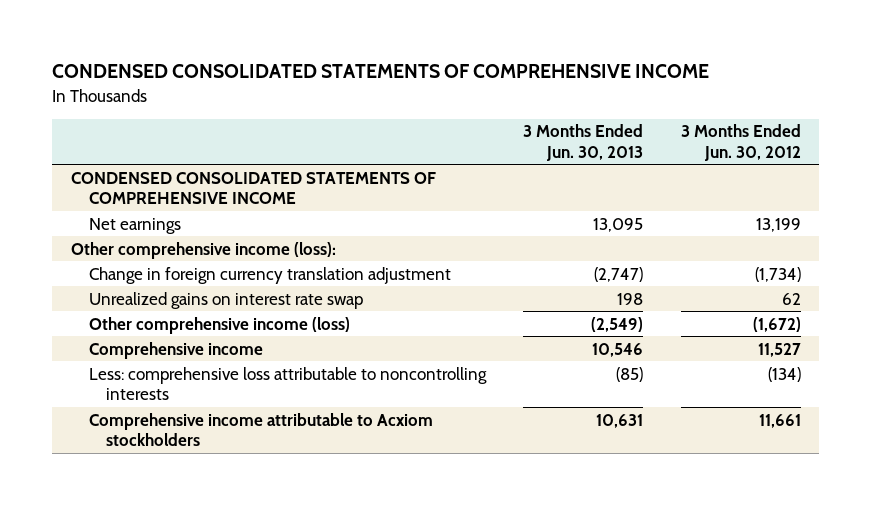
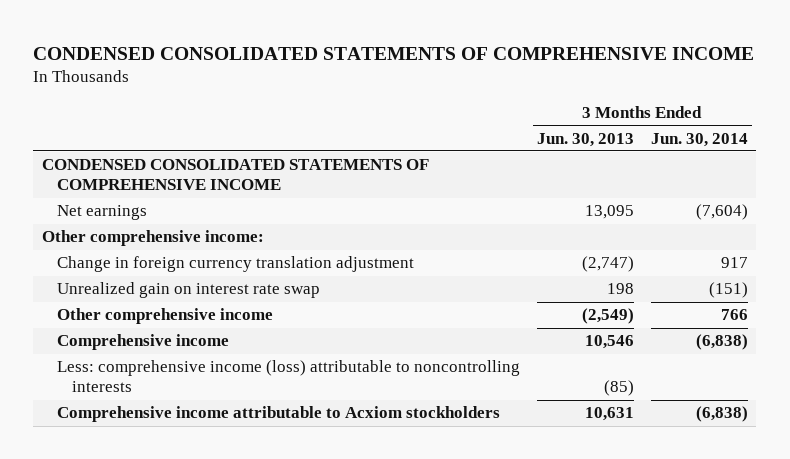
[680,124,801,161] 3 Months Ended Jun. 30, 2012 -> none
none -> [650,132,748,147] Jun. 30, 2014
[70,241,336,259] Other comprehensive income (loss): -> [41,230,264,247] Other comprehensive income:
[88,291,363,309] Unrealized gains on interest rate swap -> [56,282,320,299] Unrealized gain on interest rate swap
[88,316,350,334] Other comprehensive income (loss) -> [56,308,273,325] Other comprehensive income
[88,366,487,401] Less: comprehensive loss attributable to noncontrolling interests -> [56,360,520,393] Less: comprehensive income (loss) attributable to noncontrolling interests

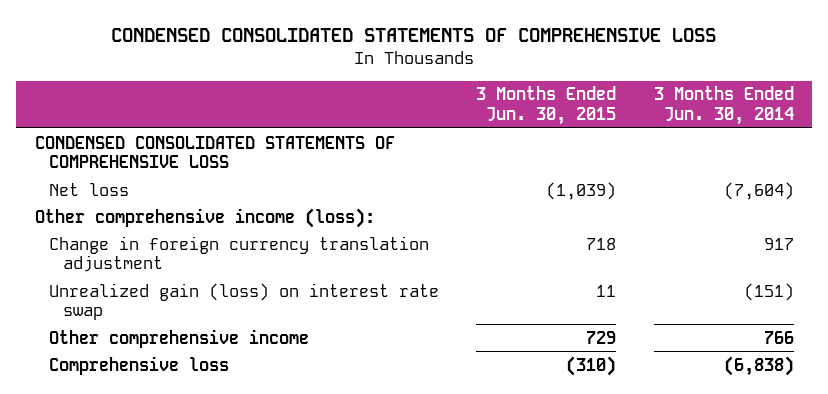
[33,46,755,60] CONDENSED CONSOLIDATED STATEMENTS OF COMPREHENSIVE INCOME -> [111,27,717,42] CONDENSED CONSOLIDATED STATEMENTS OF COMPREHENSIVE LOSS
[536,132,634,147] Jun. 30, 2013 -> none
none -> [476,86,617,125] 3 Months Ended Jun. 30, 2015
[41,159,429,191] CONDENSED CONSOLIDATED STATEMENTS OF COMPREHENSIVE INCOME -> [34,135,395,169] CONDENSED CONSOLIDATED STATEMENTS OF COMPREHENSIVE LOSS
[56,205,147,221] Net earnings -> [48,182,129,196] Net loss
[41,230,264,247] Other comprehensive income: -> [34,207,375,228] Other comprehensive income (loss):
[56,282,320,299] Unrealized gain on interest rate swap -> [48,282,439,321] Unrealized gain (loss) on interest rate swap
[56,334,229,351] Comprehensive income -> none
[56,360,520,393] Less: comprehensive income (loss) attributable to noncontrolling interests -> none
[56,406,500,423] Comprehensive income attributable to Acxiom stockholders -> [48,355,229,375] Comprehensive loss

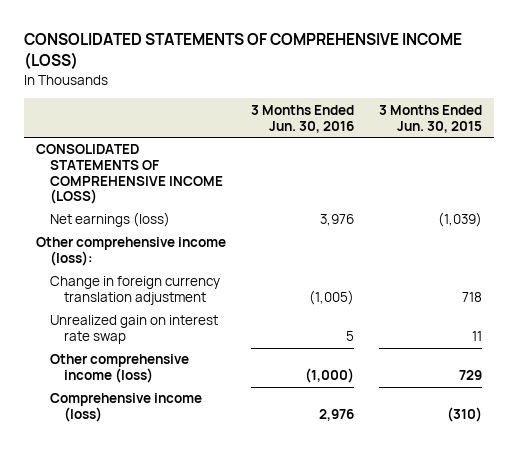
[111,27,717,42] CONDENSED CONSOLIDATED STATEMENTS OF COMPREHENSIVE LOSS -> [24,33,463,70] CONSOLIDATED STATEMENTS OF COMPREHENSIVE INCOME (LOSS)
[653,86,794,125] 3 Months Ended Jun. 30, 2014 -> none
none -> [251,104,355,133] 3 Months Ended Jun. 30, 2016
[34,135,395,169] CONDENSED CONSOLIDATED STATEMENTS OF COMPREHENSIVE LOSS -> [36,144,224,205] CONSOLIDATED STATEMENTS OF COMPREHENSIVE INCOME (LOSS)
[48,182,129,196] Net loss -> [50,212,171,228] Net earnings (loss)
[48,282,439,321] Unrealized gain (loss) on interest rate swap -> [50,315,219,345] Unrealized gain on interest rate swap
[48,328,309,348] Other comprehensive income -> [50,354,190,384] Other comprehensive income (loss)
[48,355,229,375] Comprehensive loss -> [50,393,203,423] Comprehensive income (loss)

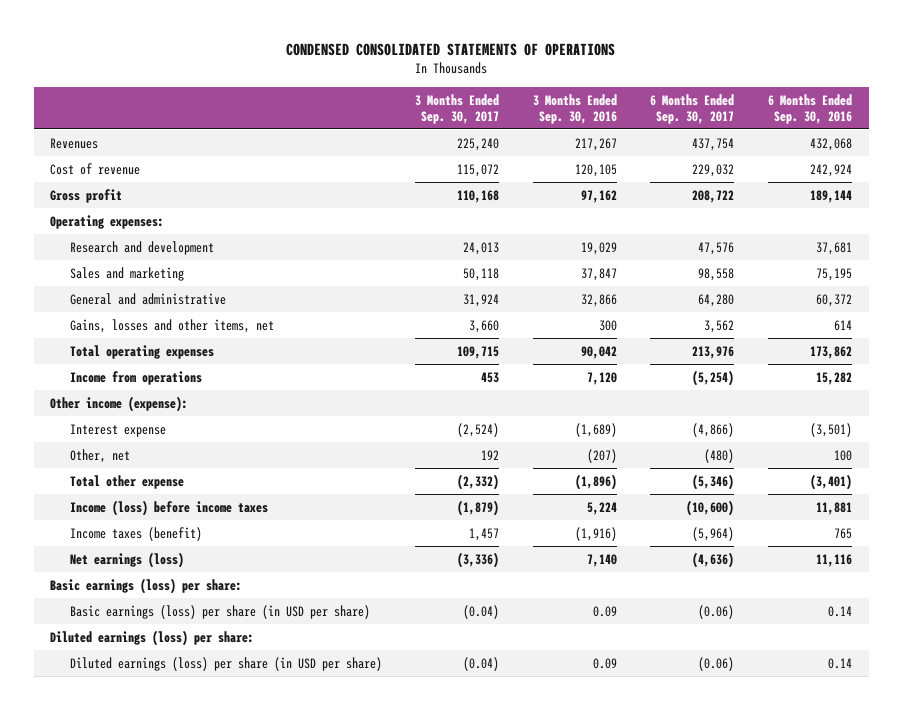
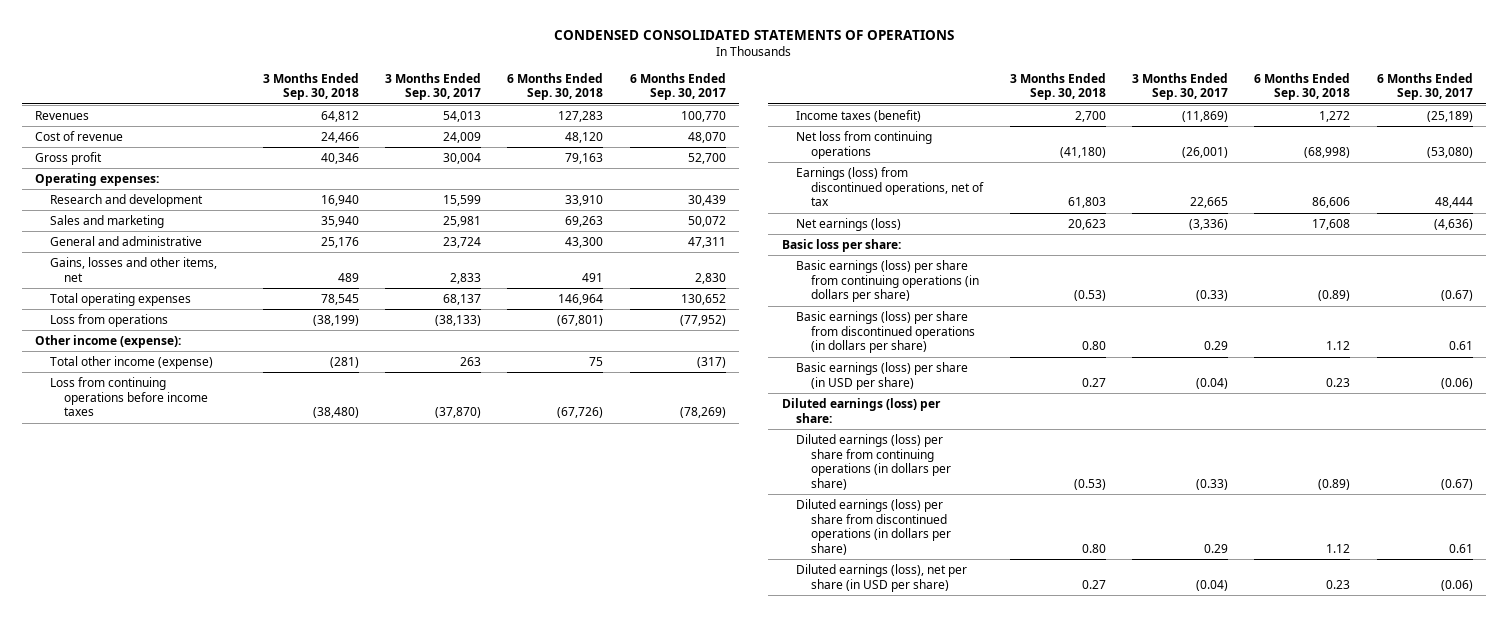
[532,93,617,124] 3 Months Ended Sep. 30, 2016 -> none
[767,93,852,124] 6 Months Ended Sep. 30, 2016 -> none
none -> [262,72,359,101] 3 Months Ended Sep. 30, 2018
none -> [507,72,604,101] 6 Months Ended Sep. 30, 2018
[457,137,500,151] 225,240 -> [443,110,482,122] 54,013
[692,137,735,151] 437,754 -> [680,110,726,122] 100,770
[457,163,500,177] 115,072 -> [443,131,482,143] 24,009
[692,163,735,177] 229,032 -> [687,131,726,143] 48,070
[457,189,500,203] 110,168 -> [443,152,482,164] 30,004
[692,189,735,203] 208,722 -> [687,152,726,164] 52,700
[463,241,500,255] 24,013 -> [443,194,482,206] 15,599
[698,241,735,255] 47,576 -> [687,194,726,206] 30,439
[463,267,500,281] 50,118 -> [443,215,482,227] 25,981
[698,267,735,281] 98,558 -> [687,215,726,227] 50,072
[463,293,500,307] 31,924 -> [443,236,482,248] 23,724
[698,293,735,307] 64,280 -> [687,236,726,248] 47,311
[469,319,500,333] 3,660 -> [450,272,482,284] 2,833
[704,319,735,333] 3,562 -> [694,272,726,284] 2,830
[457,345,500,359] 109,715 -> [443,293,482,305] 68,137
[692,345,735,359] 213,976 -> [680,293,726,305] 130,652
[69,370,202,385] Income from operations -> [49,313,168,327] Loss from operations
[481,371,500,383] 453 -> [435,314,482,326] (38,133)
[692,369,735,386] (5,254) -> [679,314,726,326] (77,952)
[69,423,166,437] Interest expense -> none
[69,448,130,463] Other, net -> none
[69,474,184,489] Total other expense -> [49,355,213,369] Total other income (expense)
[457,473,500,490] (2,332) -> [460,356,482,366] 263
[692,473,735,490] (5,346) -> [696,356,726,368] (317)
[69,499,268,516] Income (loss) before income taxes -> [49,376,209,417] Loss from continuing operations before income taxes
[457,499,500,516] (1,879) -> [435,407,482,419] (37,870)
[686,499,735,516] (10,600) -> [679,407,726,419] (78,269)
[469,527,500,541] 1,457 -> [1181,110,1228,122] (11,869)
[692,526,735,541] (5,964) -> [1426,110,1473,122] (25,189)
none -> [796,130,933,159] Net loss from continuing operations
none -> [796,166,985,207] Earnings (loss) from discontinued operations, net of tax
[50,577,243,594] Basic earnings (loss) per share: -> [781,238,901,252] Basic loss per share:
none -> [796,259,980,303] Basic earnings (loss) per share from continuing operations (in dollars per share)
none -> [796,310,976,354] Basic earnings (loss) per share from discontinued operations (in dollars per share)
none -> [796,433,952,490] Diluted earnings (loss) per share from continuing operations (in dollars per share)
none -> [796,498,952,555] Diluted earnings (loss) per share from discontinued operations (in dollars per share)
[69,656,382,671] Diluted earnings (loss) per share (in USD per share) -> [796,563,968,592] Diluted earnings (loss), net per share (in USD per share)

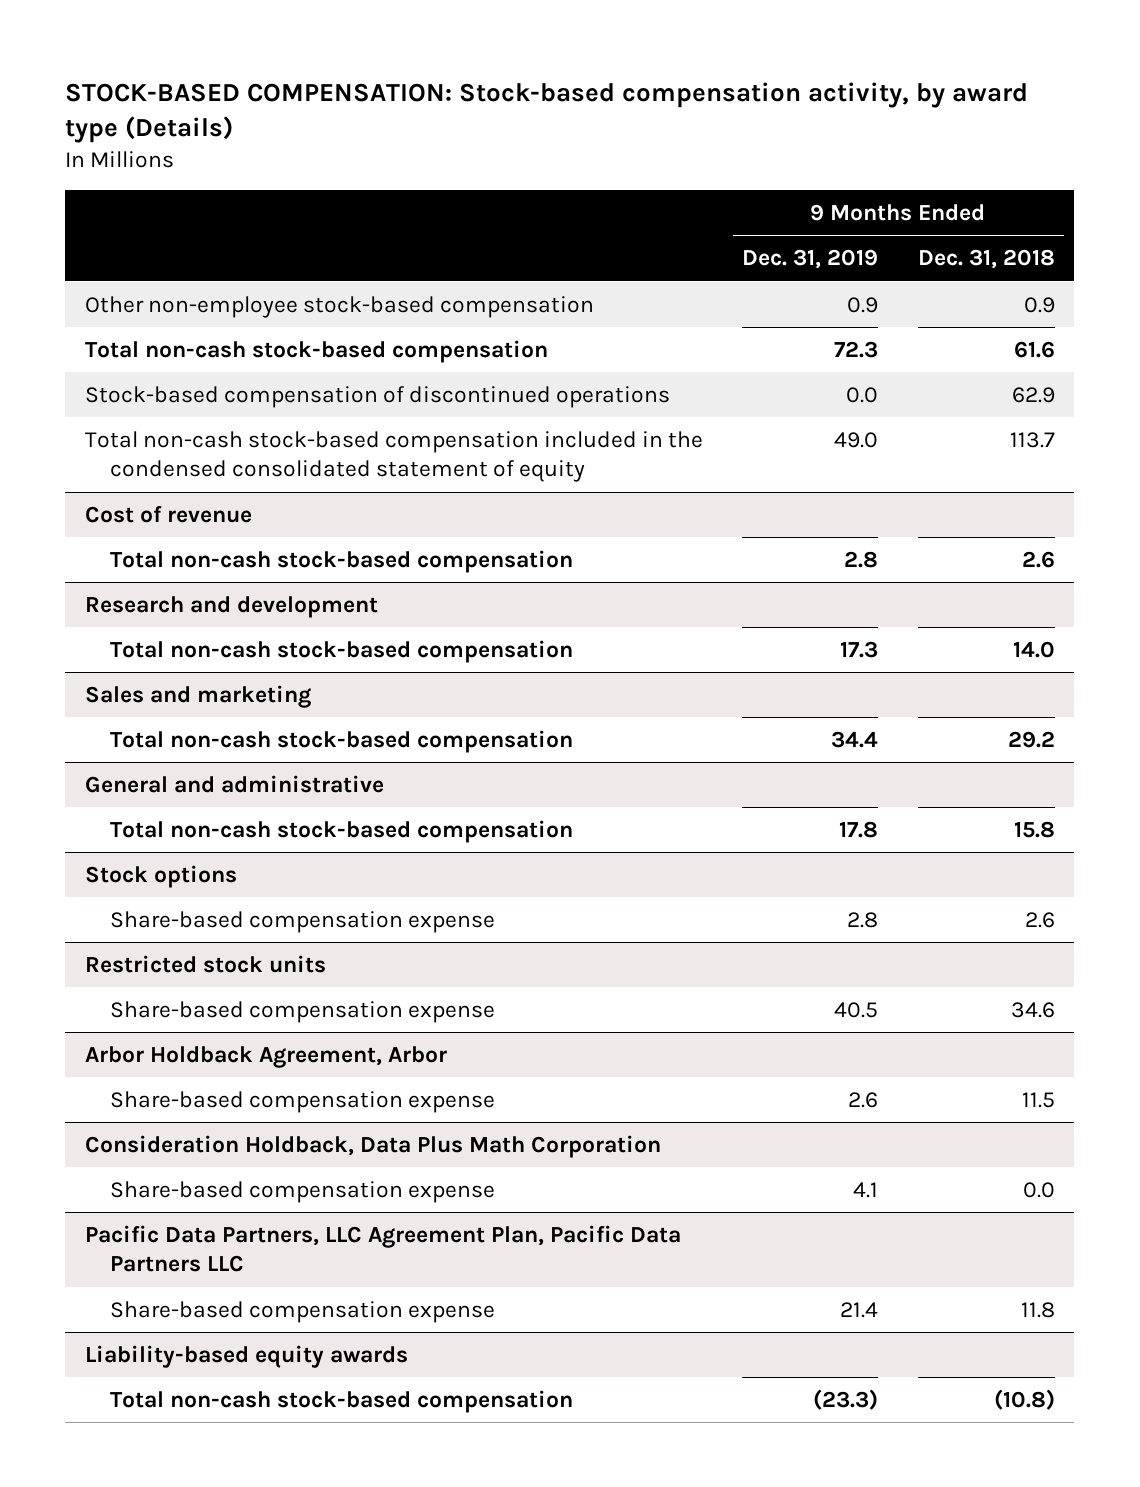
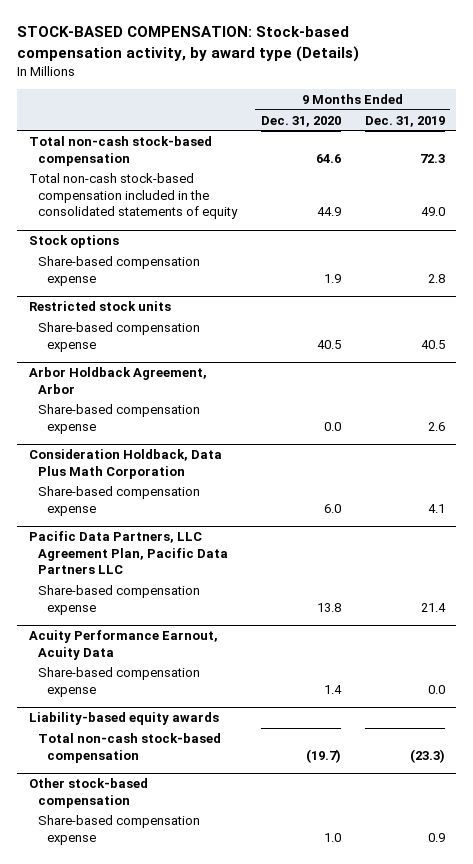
[917,249,1055,270] Dec. 31, 2018 -> none
none -> [260,115,341,127] Dec. 31, 2020
[85,295,595,318] Other non-employee stock-based compensation -> none
[85,385,671,408] Stock-based compensation of discontinued operations -> none
[85,505,253,523] Cost of revenue -> none
[109,549,573,573] Total non-cash stock-based compensation -> none
[85,595,379,618] Research and development -> none
[109,639,573,663] Total non-cash stock-based compensation -> none
[85,684,312,708] Sales and marketing -> none
[109,729,573,753] Total non-cash stock-based compensation -> none
[85,774,385,793] General and administrative -> none
[109,819,573,843] Total non-cash stock-based compensation -> none
[85,430,704,483] Total non-cash stock-based compensation included in the condensed consolidated statement of equity -> [28,173,238,219] Total non-cash stock-based compensation included in the consolidated statements of equity
none -> [28,630,218,660] Acuity Performance Earnout, Acuity Data
none -> [37,667,200,697] Share-based compensation expense
none -> [28,778,148,808] Other stock-based compensation
none -> [37,815,200,845] Share-based compensation expense

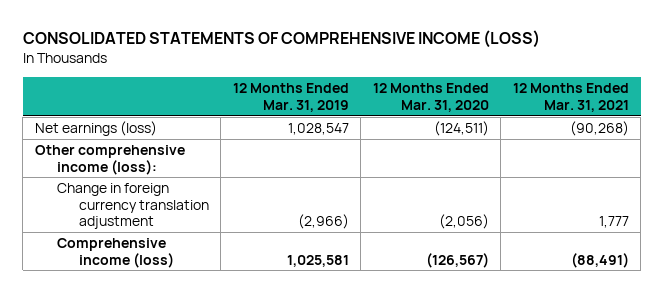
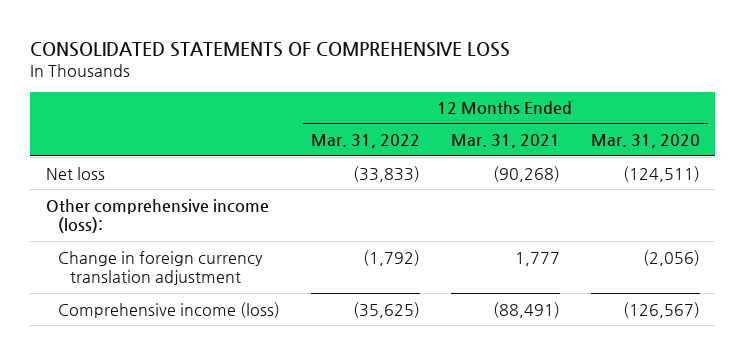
[22,30,540,49] CONSOLIDATED STATEMENTS OF COMPREHENSIVE INCOME (LOSS) -> [30,41,511,57] CONSOLIDATED STATEMENTS OF COMPREHENSIVE LOSS
[232,83,349,112] 12 Months Ended Mar. 31, 2019 -> none
none -> [310,134,420,149] Mar. 31, 2022
[34,120,157,136] Net earnings (loss) -> [45,166,105,180] Net loss

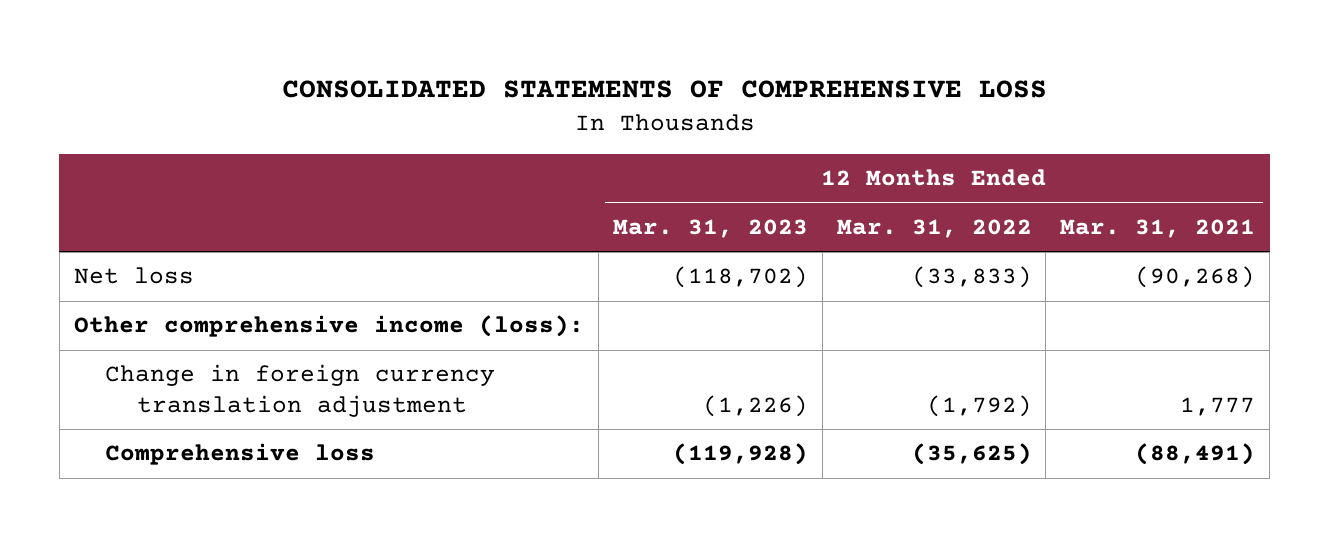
[590,134,700,149] Mar. 31, 2020 -> none
none -> [612,219,808,239] Mar. 31, 2023
[57,301,280,318] Comprehensive income (loss) -> [105,443,376,466] Comprehensive loss

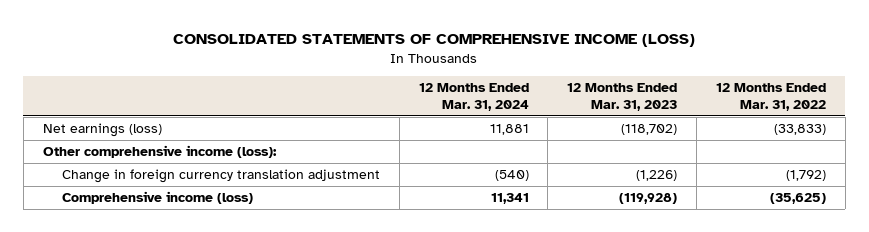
[281,79,1047,98] CONSOLIDATED STATEMENTS OF COMPREHENSIVE LOSS -> [173,34,696,48] CONSOLIDATED STATEMENTS OF COMPREHENSIVE INCOME (LOSS)
[1060,219,1256,239] Mar. 31, 2021 -> none
none -> [418,83,529,111] 12 Months Ended Mar. 31, 2024
[73,267,194,285] Net loss -> [42,123,162,138] Net earnings (loss)
[105,443,376,466] Comprehensive loss -> [61,191,253,205] Comprehensive income (loss)

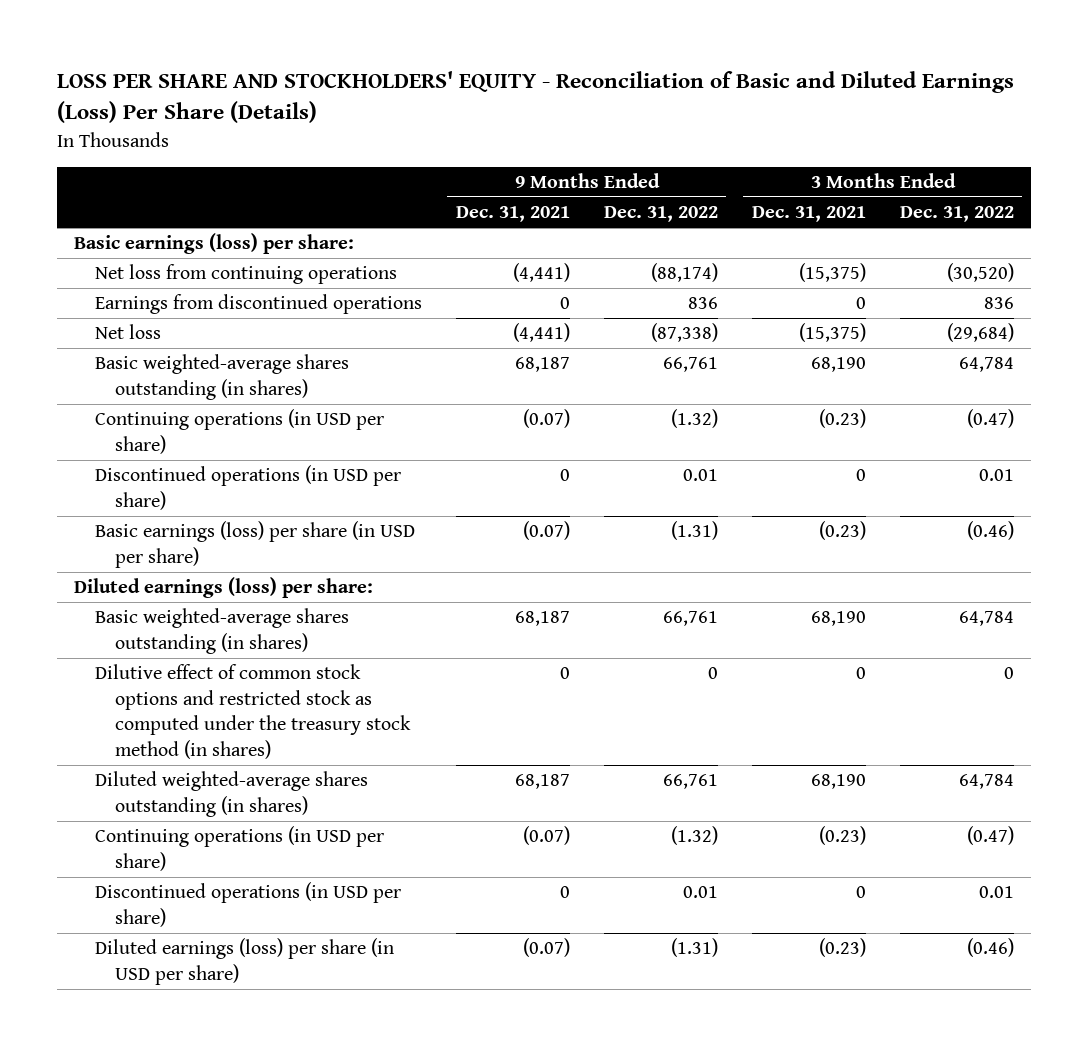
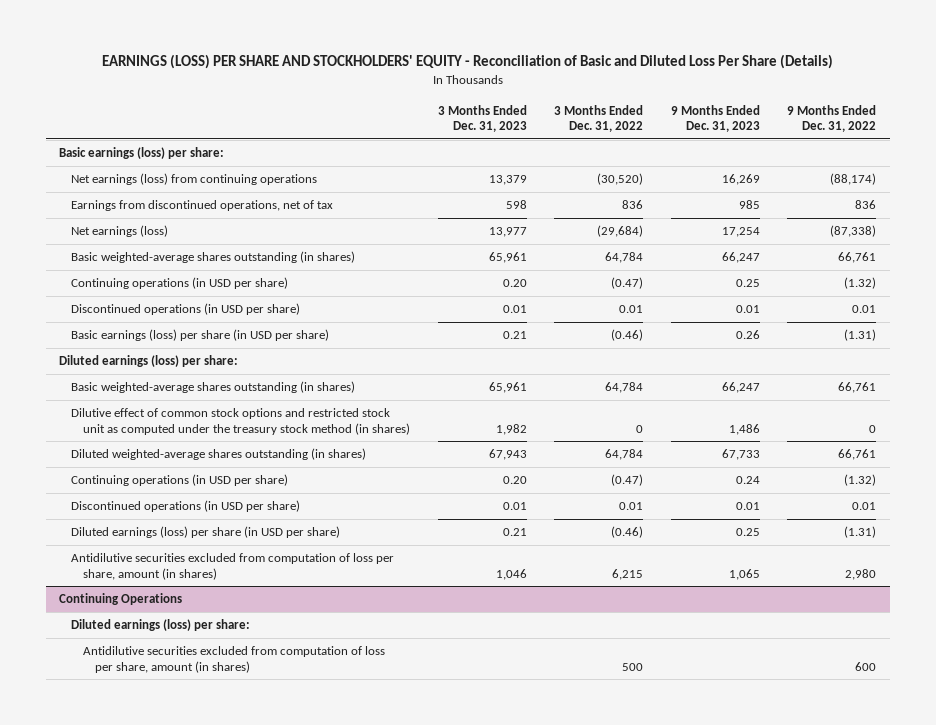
[57,71,1015,124] LOSS PER SHARE AND STOCKHOLDERS' EQUITY - Reconciliation of Basic and Diluted Earnings (Loss) Per Share (Details) -> [101,54,833,70] EARNINGS (LOSS) PER SHARE AND STOCKHOLDERS' EQUITY - Reconciliation of Basic and Diluted Loss Per Share (Details)
[455,206,570,223] Dec. 31, 2021 -> none
[751,206,866,223] Dec. 31, 2021 -> none
none -> [437,104,527,132] 3 Months Ended Dec. 31, 2023
none -> [670,104,760,132] 9 Months Ended Dec. 31, 2023
[94,264,397,285] Net loss from continuing operations -> [71,173,318,186] Net earnings (loss) from continuing operations
[94,294,422,315] Earnings from discontinued operations -> [71,200,334,212] Earnings from discontinued operations, net of tax
[94,324,161,340] Net loss -> [71,225,169,238] Net earnings (loss)
[94,664,412,759] Dilutive effect of common stock options and restricted stock as computed under the treasury stock method (in shares) -> [71,408,411,435] Dilutive effect of common stock options and restricted stock unit as computed under the treasury stock method (in shares)
none -> [71,553,395,580] Antidilutive securities excluded from computation of loss per share, amount (in shares)
none -> [59,593,183,606] Continuing Operations
none -> [71,619,251,632] Diluted earnings (loss) per share:
none -> [83,646,386,673] Antidilutive securities excluded from computation of loss per share, amount (in shares)

